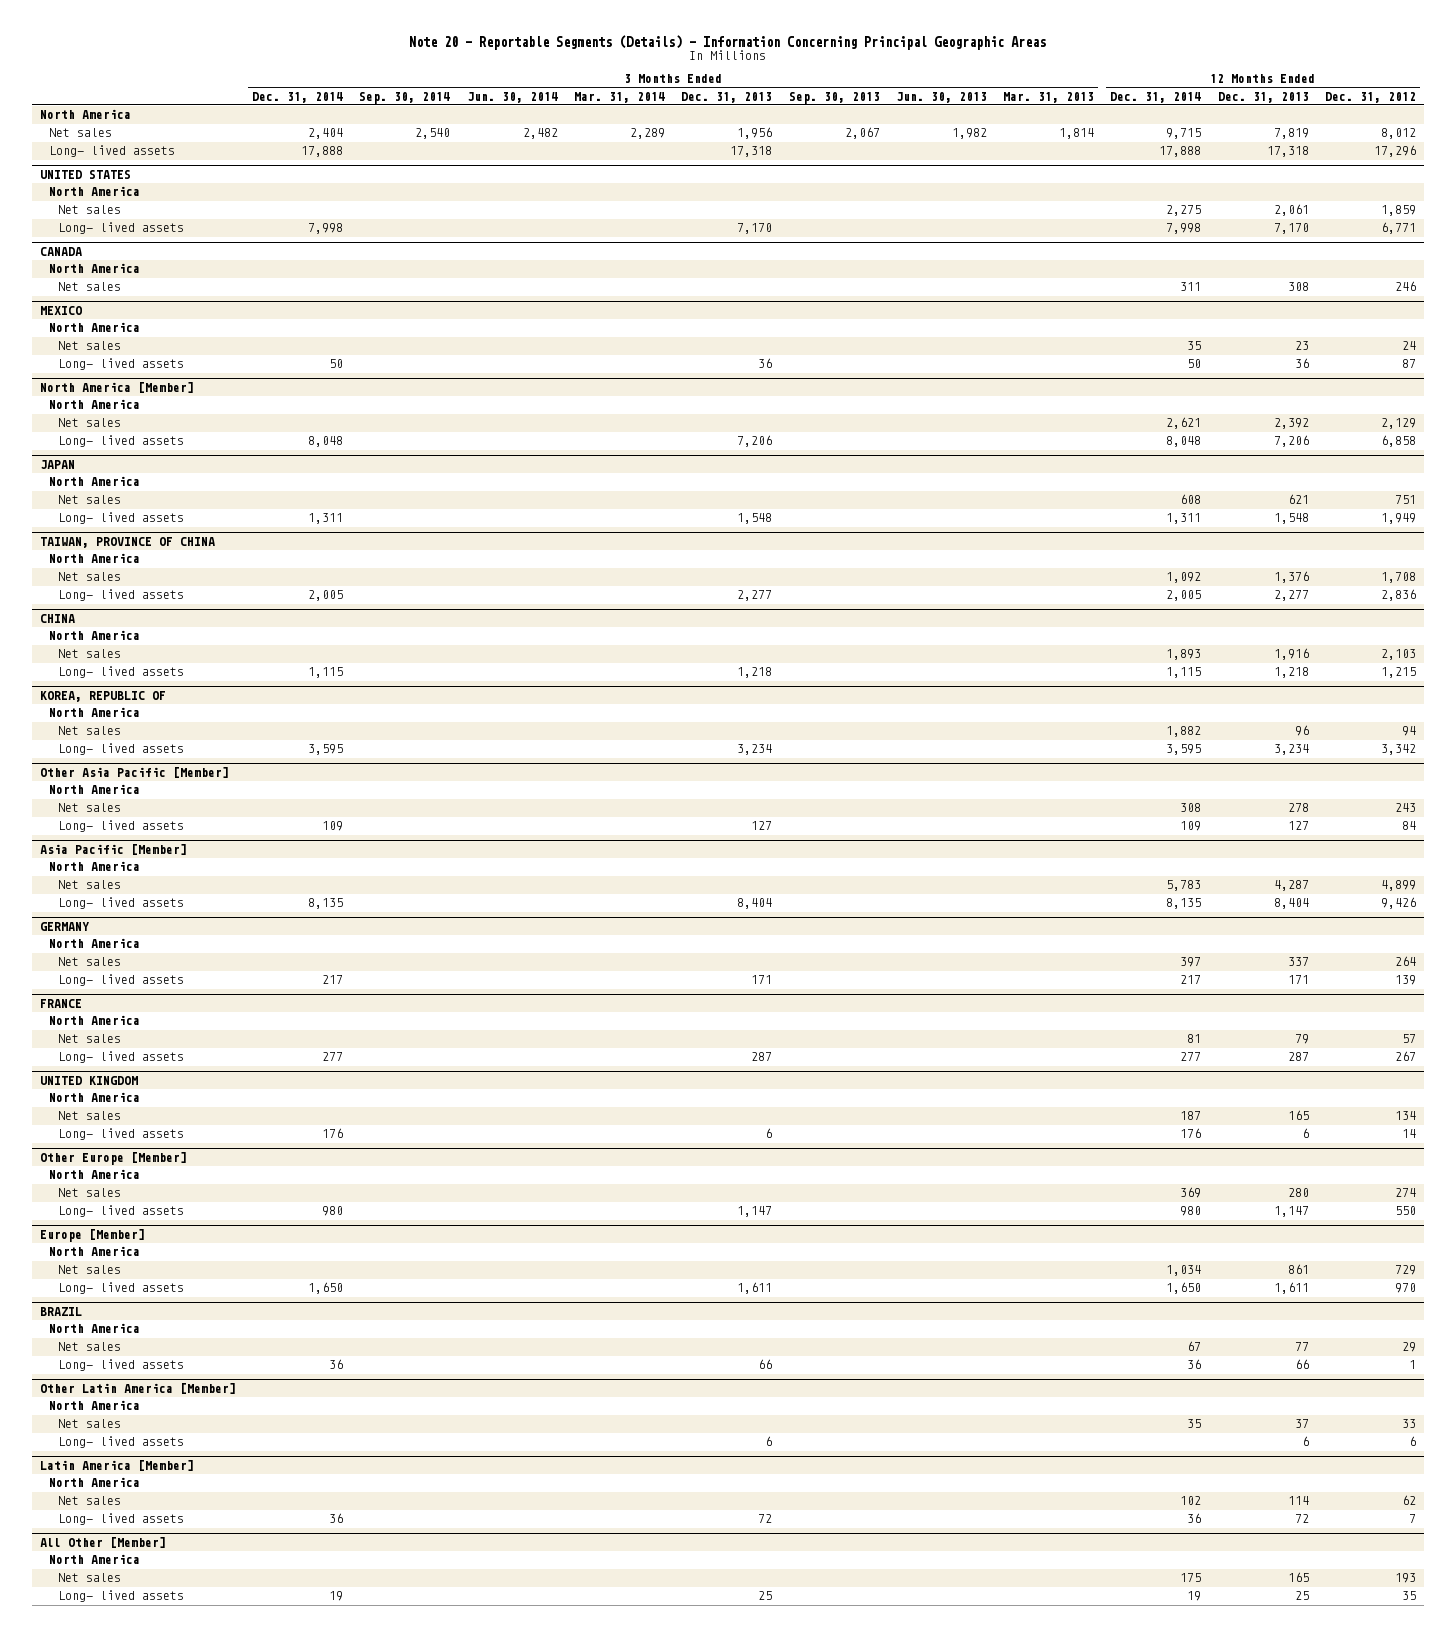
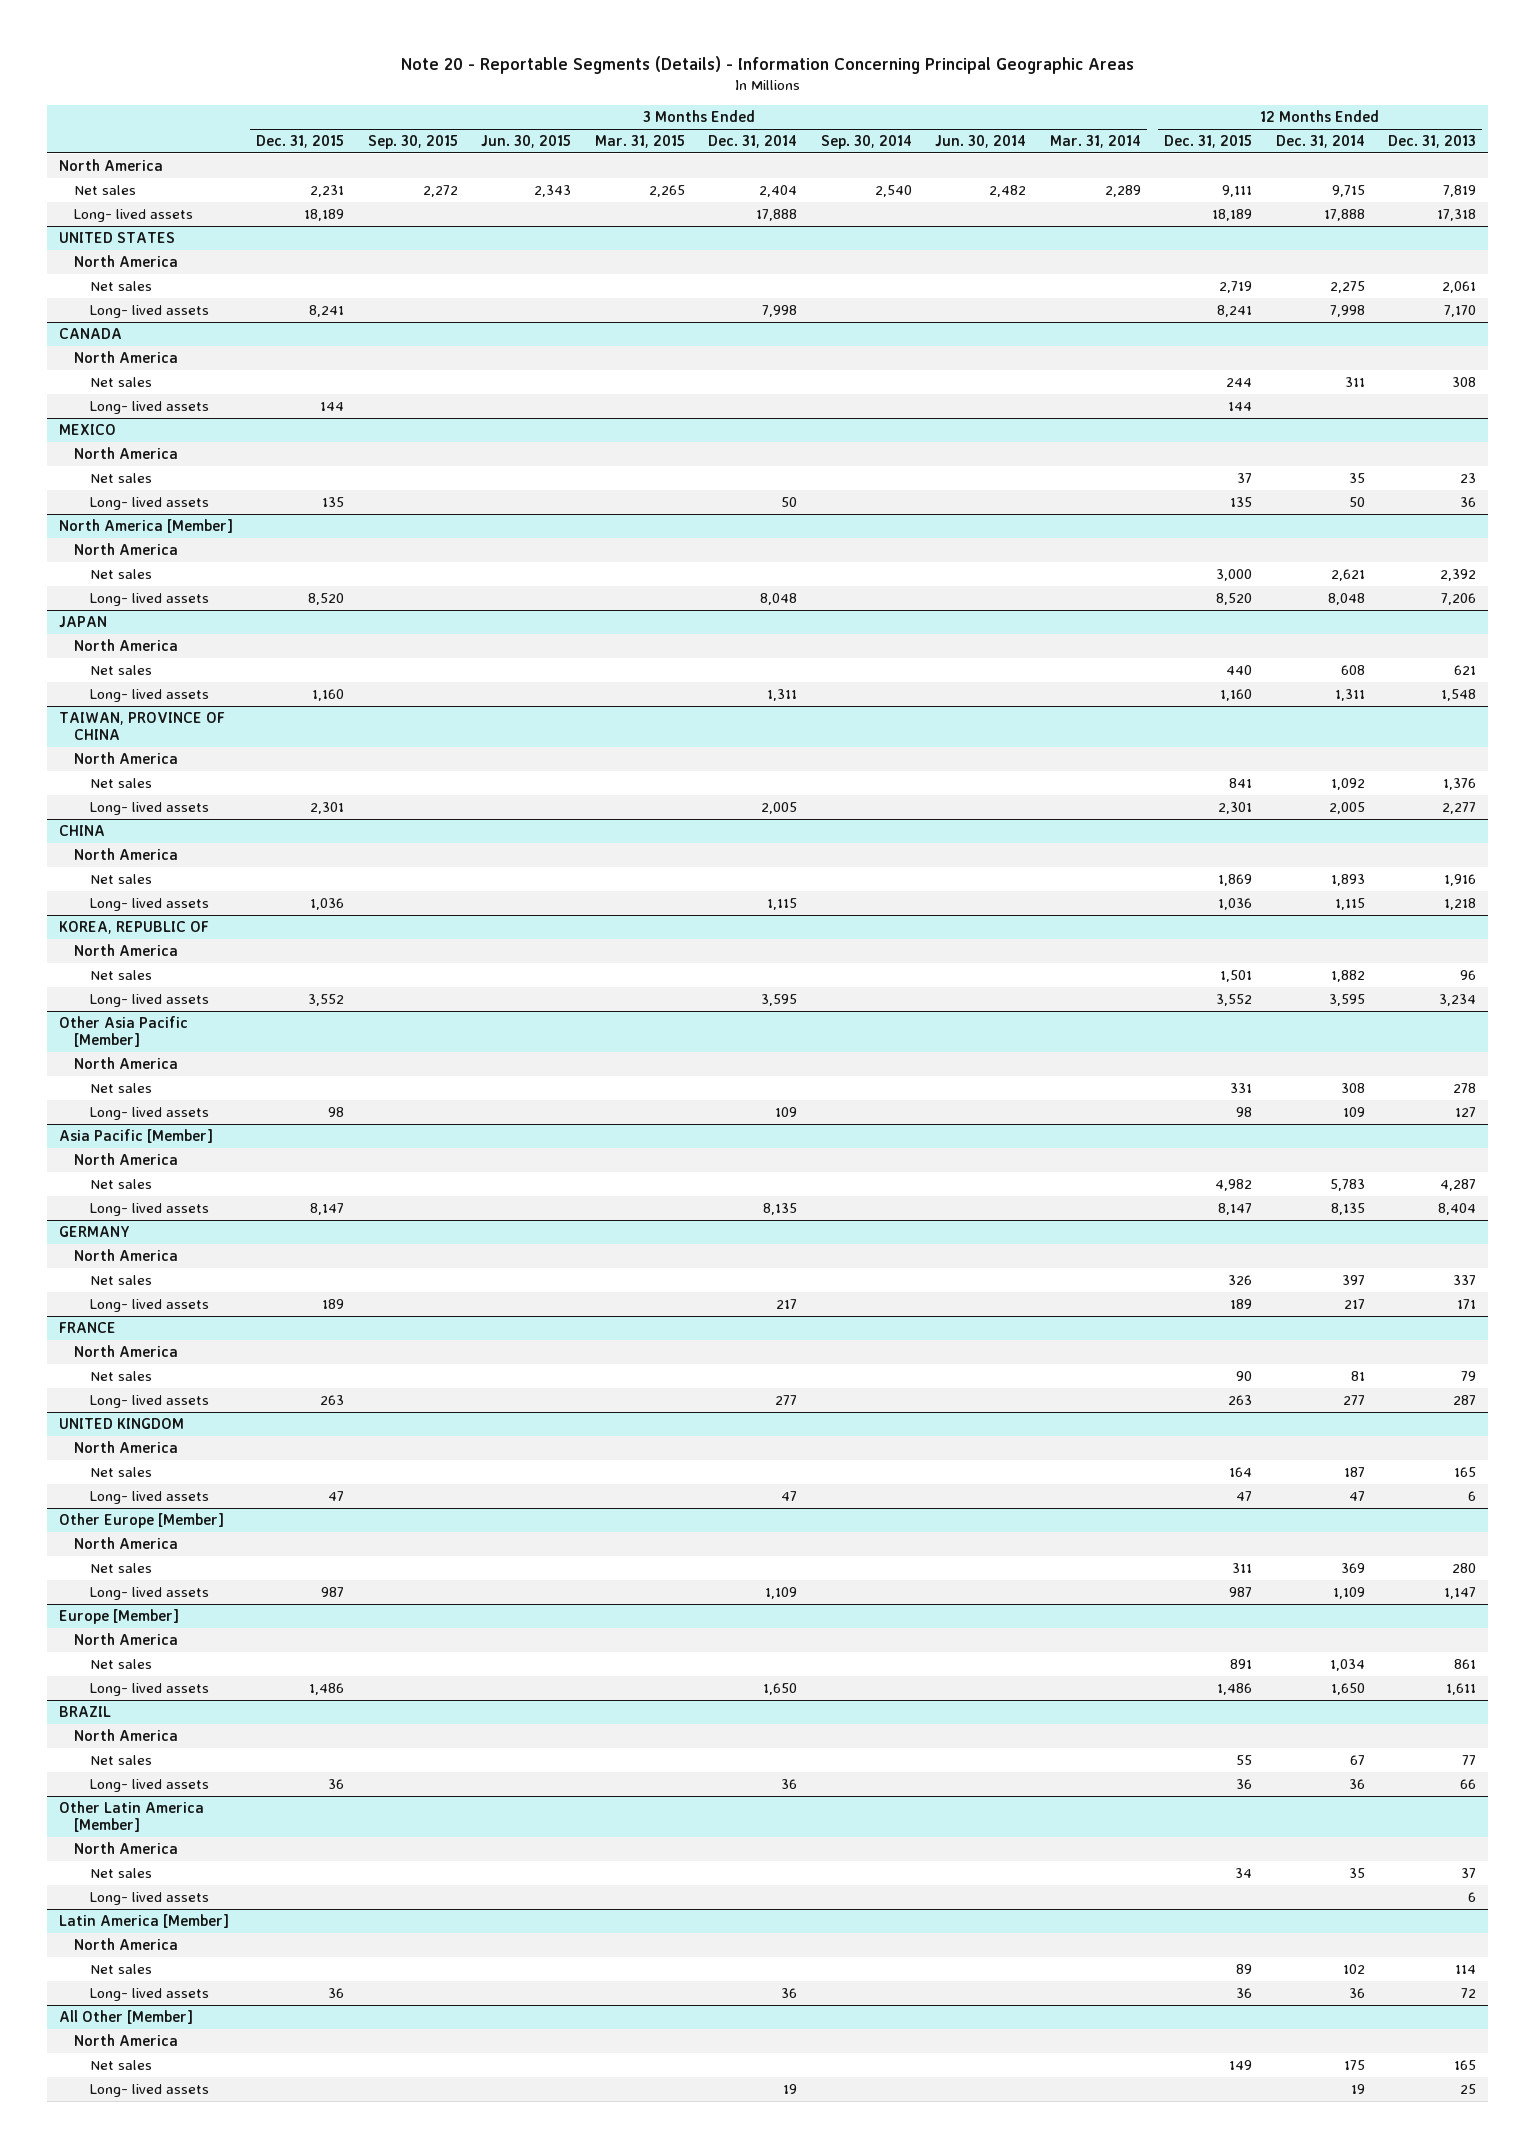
[681,91,773,103] Dec. 31, 2013 -> none
[788,91,880,104] Sep. 30, 2013 -> none
[895,91,987,103] Jun. 30, 2013 -> none
[1003,91,1095,103] Mar. 31, 2013 -> none
[1325,91,1417,103] Dec. 31, 2012 -> none
none -> [256,135,345,149] Dec. 31, 2015
none -> [367,135,458,150] Sep. 30, 2015
none -> [481,135,572,149] Jun. 30, 2015
none -> [594,135,685,149] Mar. 31, 2015
none -> [1164,135,1253,149] Dec. 31, 2015
none -> [89,400,209,414] Long- lived assets
[322,1128,344,1139] 176 -> [781,1490,798,1501] 47
[1180,1128,1202,1139] 176 -> [1348,1490,1365,1501] 47
[322,1206,344,1217] 980 -> [765,1586,798,1599] 1,109
[1180,1206,1202,1217] 980 -> [1332,1586,1365,1599] 1,109

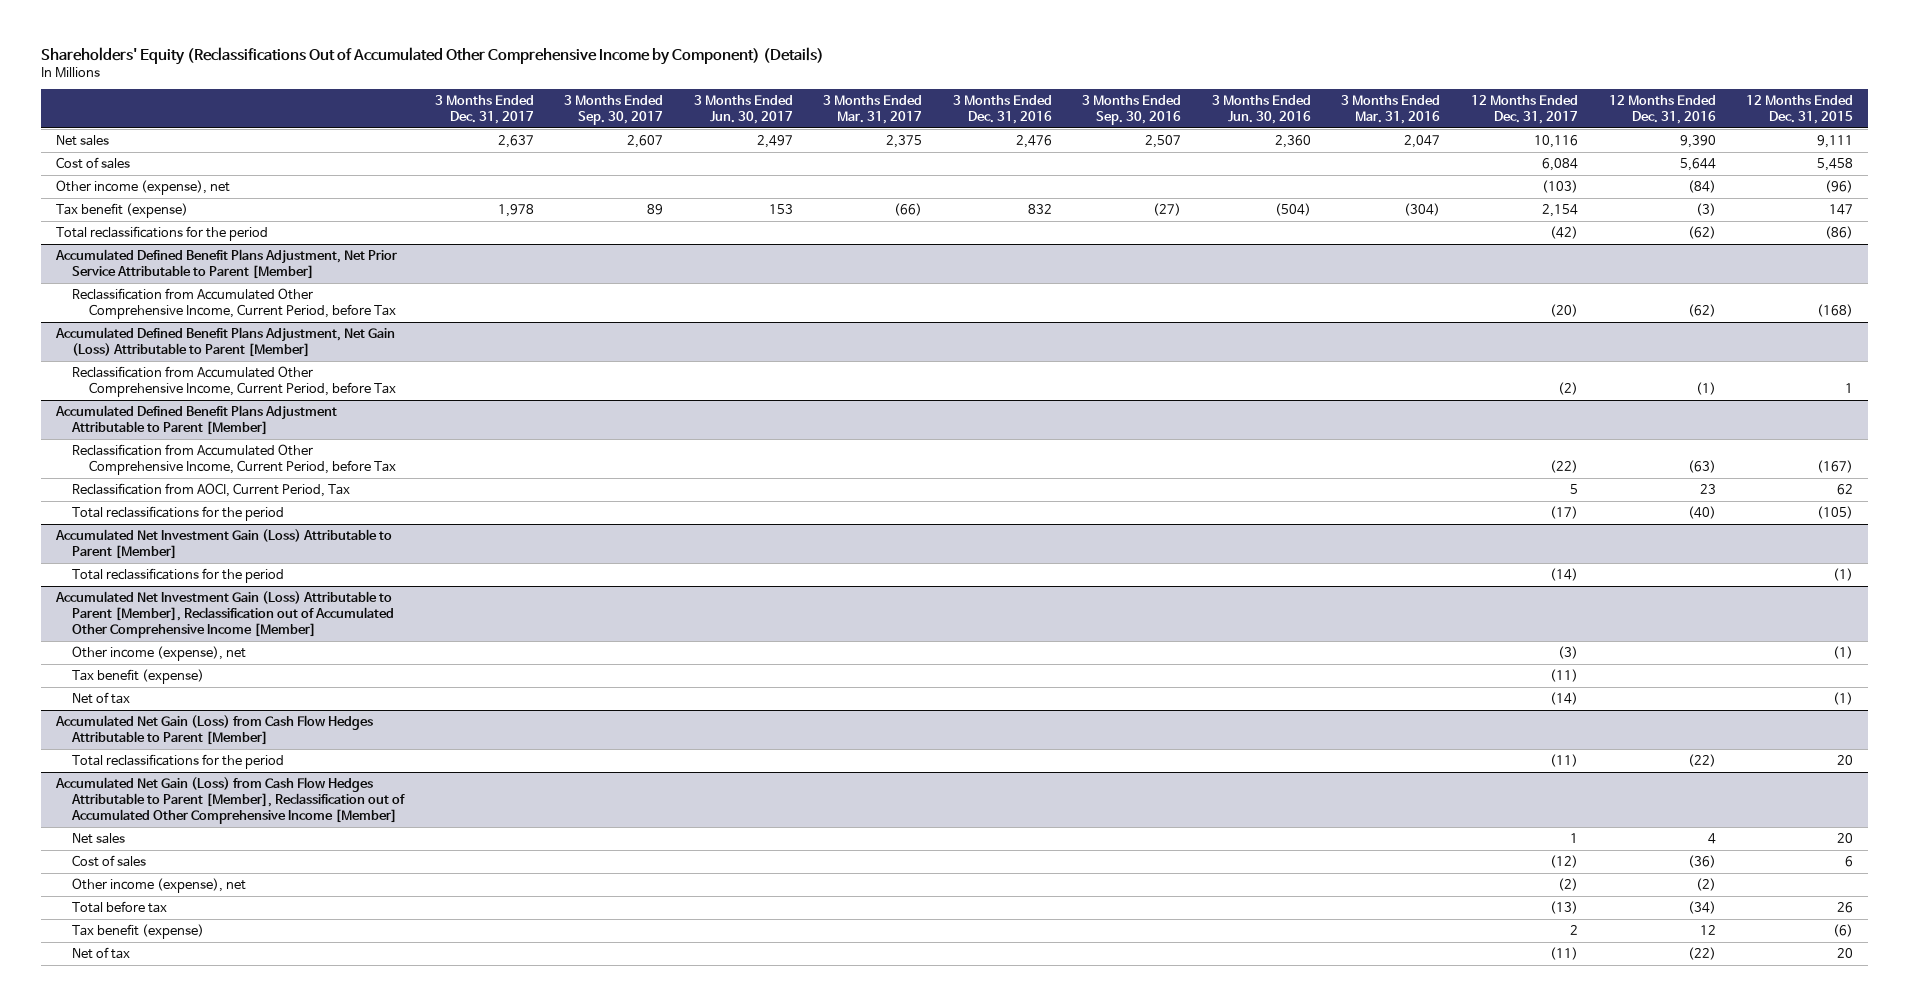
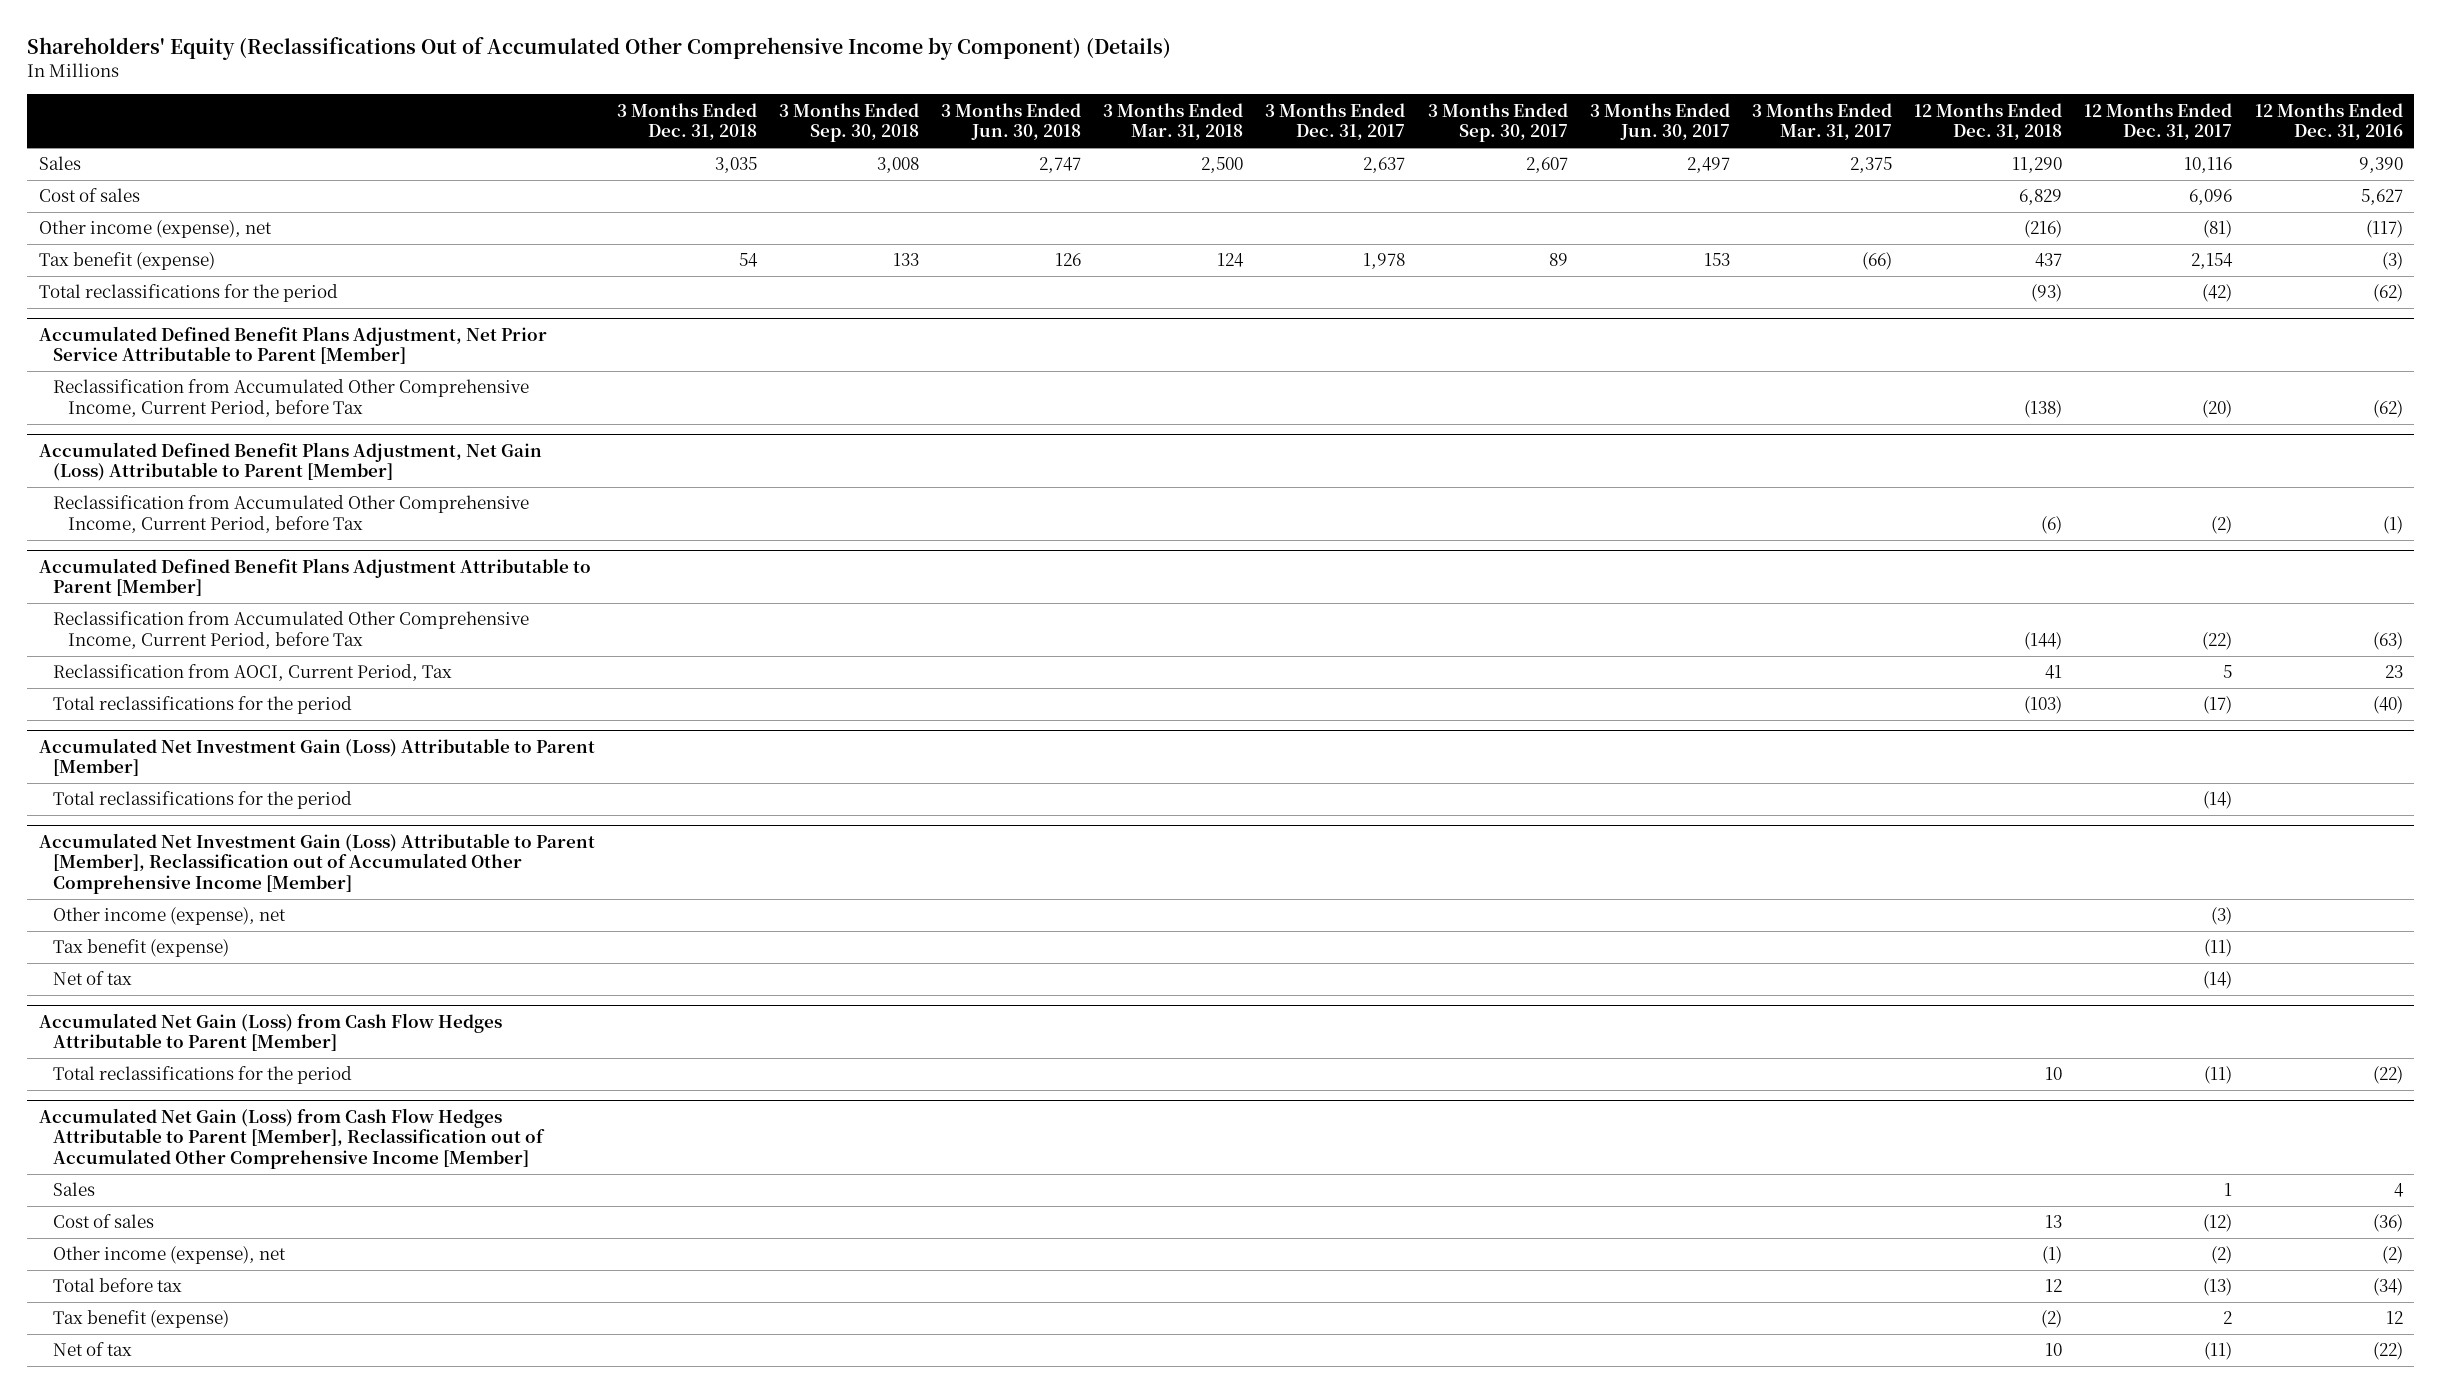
[952,94,1052,124] 3 Months Ended Dec. 31, 2016 -> none
[1082,94,1182,125] 3 Months Ended Sep. 30, 2016 -> none
[1211,94,1311,124] 3 Months Ended Jun. 30, 2016 -> none
[1341,94,1441,124] 3 Months Ended Mar. 31, 2016 -> none
[1746,94,1854,124] 12 Months Ended Dec. 31, 2015 -> none
none -> [616,102,757,141] 3 Months Ended Dec. 31, 2018
none -> [778,102,919,143] 3 Months Ended Sep. 30, 2018
none -> [941,102,1082,141] 3 Months Ended Jun. 30, 2018
none -> [1103,102,1244,141] 3 Months Ended Mar. 31, 2018
none -> [1914,102,2063,141] 12 Months Ended Dec. 31, 2018
[55,134,109,146] Net sales -> [38,156,81,171] Sales
[1541,157,1578,171] 6,084 -> [2189,189,2233,206] 6,096
[1679,157,1716,171] 5,644 -> [2360,189,2403,206] 5,627
[1541,179,1578,193] (103) -> [2203,220,2233,239] (81)
[1687,179,1716,193] (84) -> [2365,220,2403,239] (117)
[72,832,126,844] Net sales -> [53,1182,96,1197] Sales

